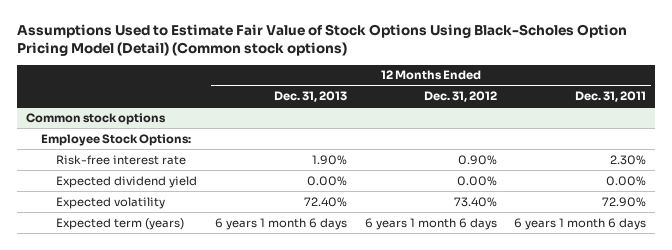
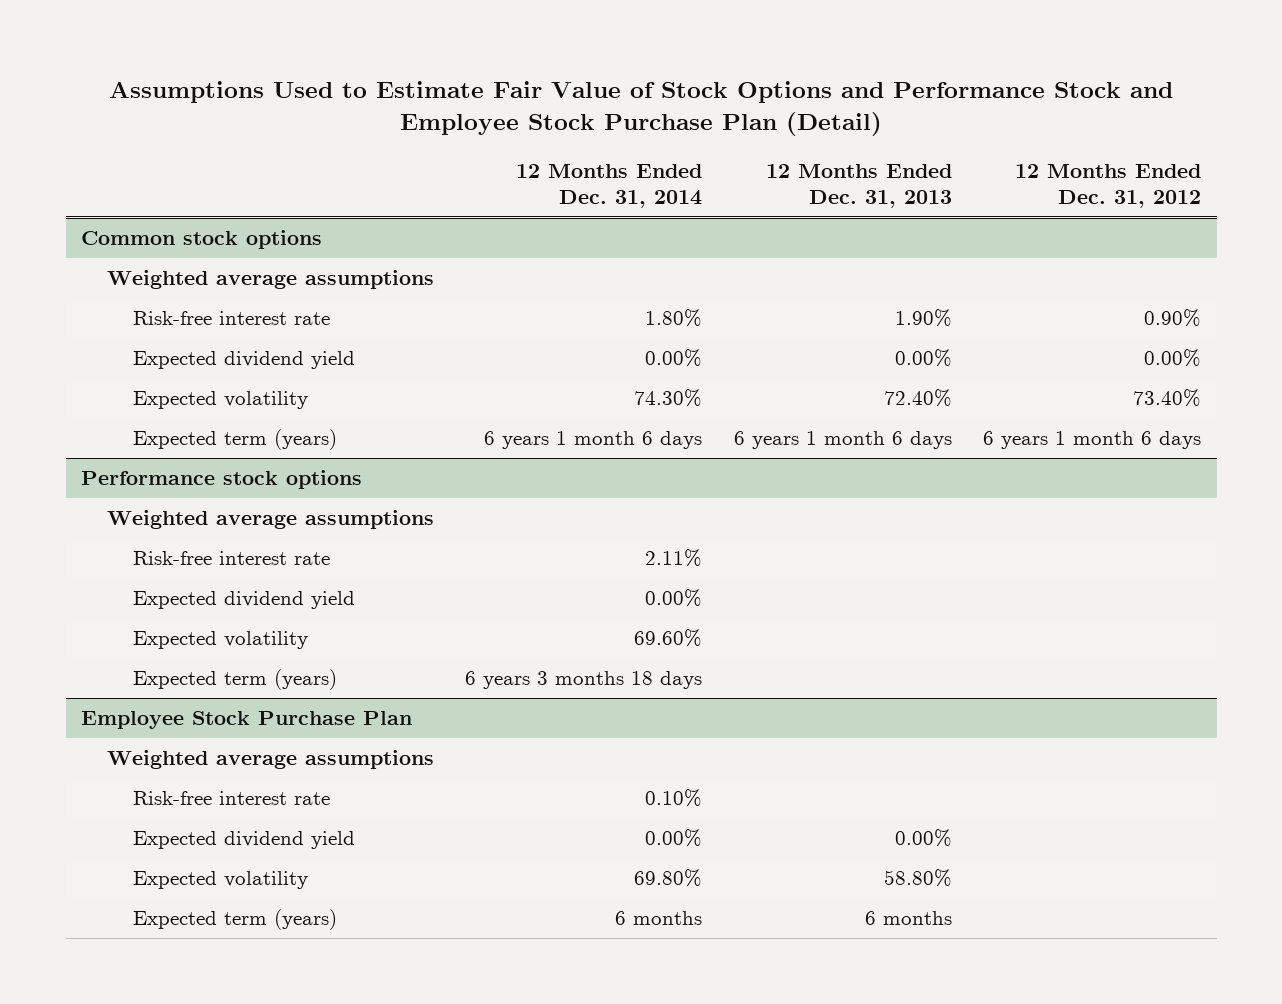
[17,24,628,57] Assumptions Used to Estimate Fair Value of Stock Options Using Black-Scholes Option Pricing Model (Detail) (Common stock options) -> [109,80,1174,137] Assumptions Used to Estimate Fair Value of Stock Options and Performance Stock and Employee Stock Purchase Plan (Detail)
[575,91,647,103] Dec. 31, 2011 -> none
none -> [516,164,703,209] 12 Months Ended Dec. 31, 2014
[41,133,192,146] Employee Stock Options: -> [107,270,435,290] Weighted average assumptions
none -> [81,470,363,490] Performance stock options
none -> [107,510,435,530] Weighted average assumptions
none -> [132,551,330,566] Risk-free interest rate
none -> [132,591,355,610] Expected dividend yield
none -> [132,631,308,650] Expected volatility
none -> [132,669,337,691] Expected term (years)
none -> [81,711,413,730] Employee Stock Purchase Plan
none -> [107,750,435,770] Weighted average assumptions
none -> [132,791,330,806] Risk-free interest rate
none -> [132,831,355,850] Expected dividend yield
none -> [132,871,308,890] Expected volatility
none -> [132,909,337,931] Expected term (years)

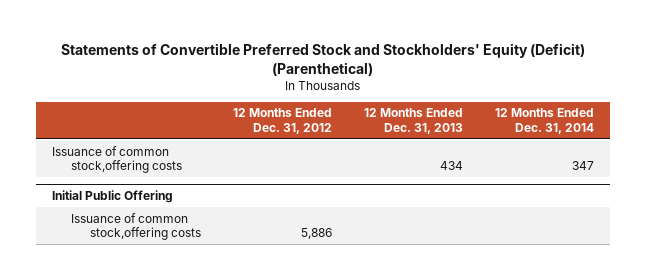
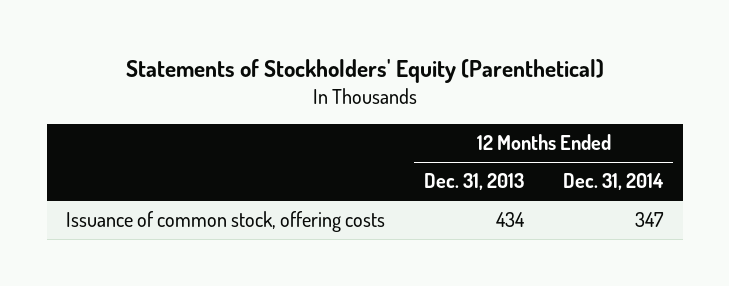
[60,43,585,76] Statements of Convertible Preferred Stock and Stockholders' Equity (Deficit) (Parenthetical) -> [125,59,604,84] Statements of Stockholders' Equity (Parenthetical)
[232,108,332,134] 12 Months Ended Dec. 31, 2012 -> none
[52,189,174,203] Initial Public Offering -> none
[71,212,201,240] Issuance of common stock,offering costs -> none
[52,145,183,173] Issuance of common stock,offering costs -> [66,211,386,233] Issuance of common stock, offering costs

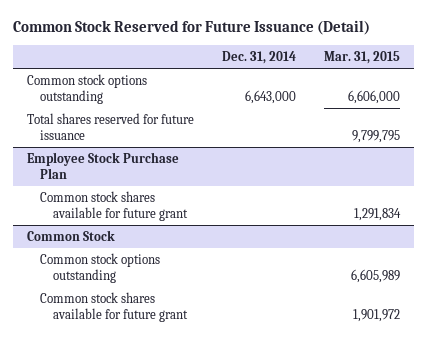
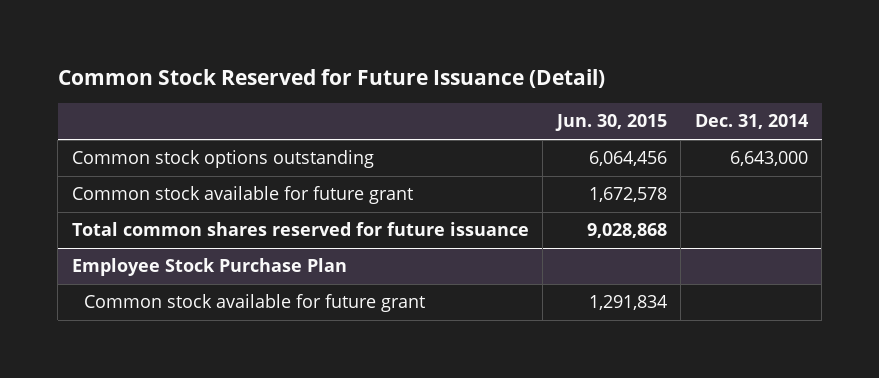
[324,50,401,64] Mar. 31, 2015 -> none
none -> [554,114,667,132] Jun. 30, 2015
none -> [71,186,413,205] Common stock available for future grant
[27,112,195,140] Total shares reserved for future issuance -> [71,222,529,237] Total common shares reserved for future issuance
[27,229,116,241] Common Stock -> none
[39,252,160,283] Common stock options outstanding -> none
[39,291,188,322] Common stock shares available for future grant -> none
[39,190,188,221] Common stock shares available for future grant -> [84,294,426,313] Common stock available for future grant

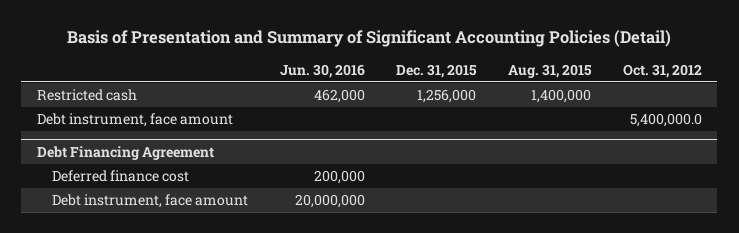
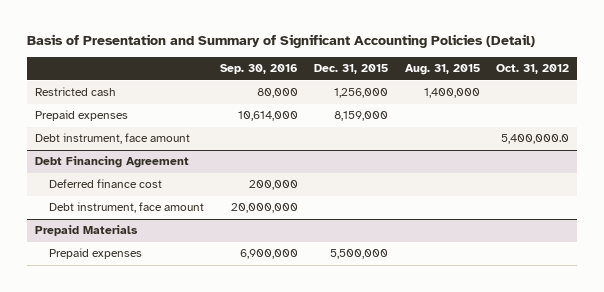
[279,63,365,78] Jun. 30, 2016 -> none
none -> [220,64,299,75] Sep. 30, 2016
none -> [34,110,128,122] Prepaid expenses
none -> [34,225,138,237] Prepaid Materials
none -> [48,248,142,260] Prepaid expenses

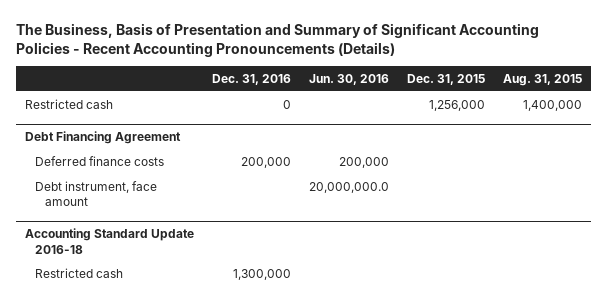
[26,33,535,48] Basis of Presentation and Summary of Significant Accounting Policies (Detail) -> [15,22,539,57] The Business, Basis of Presentation and Summary of Significant Accounting Policies - Recent Accounting Pronouncements (Details)
[220,64,299,75] Sep. 30, 2016 -> none
[496,64,570,75] Oct. 31, 2012 -> none
none -> [212,73,292,85] Dec. 31, 2016
none -> [309,73,390,85] Jun. 30, 2016
[34,110,128,122] Prepaid expenses -> none
[34,133,190,145] Debt instrument, face amount -> none
[48,179,162,189] Deferred finance cost -> [34,155,164,166] Deferred finance costs
[34,225,138,237] Prepaid Materials -> none
[48,248,142,260] Prepaid expenses -> none
none -> [25,228,195,254] Accounting Standard Update 2016-18
none -> [34,267,123,278] Restricted cash

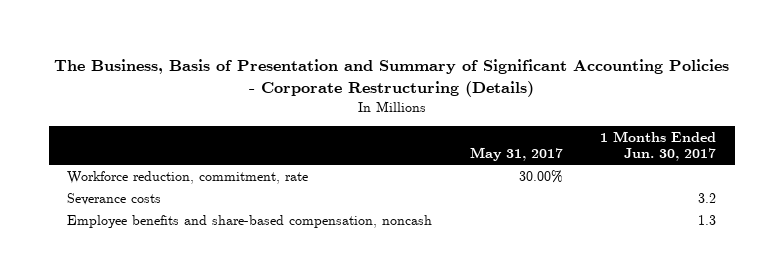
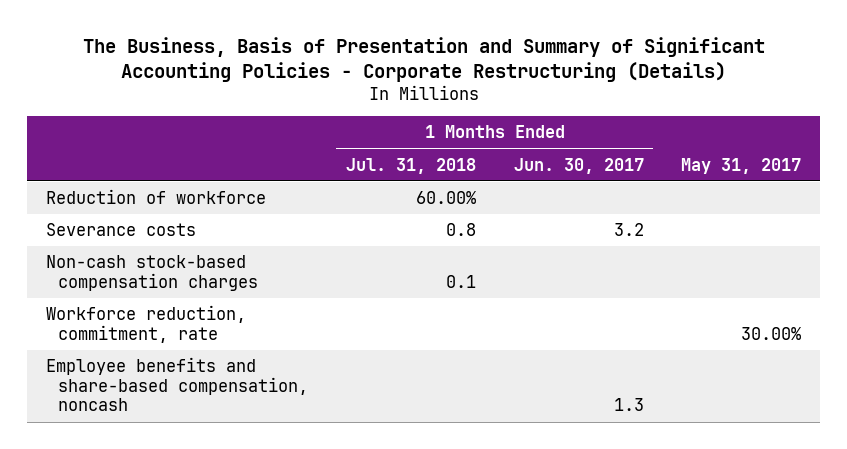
none -> [345,157,476,174] Jul. 31, 2018
none -> [46,189,267,205] Reduction of workforce
none -> [46,255,258,291] Non-cash stock-based compensation charges
[67,170,309,184] Workforce reduction, commitment, rate -> [46,305,247,343] Workforce reduction, commitment, rate

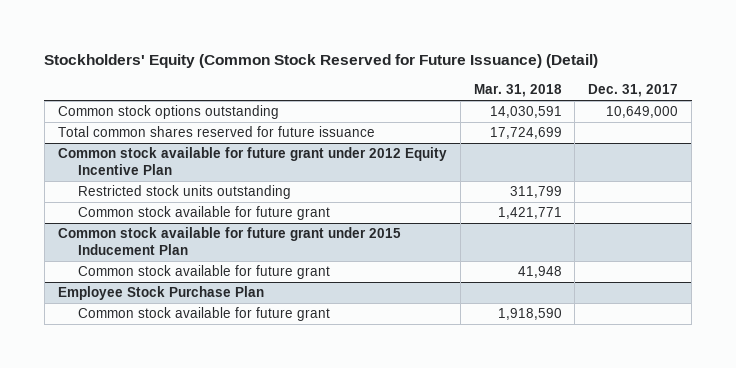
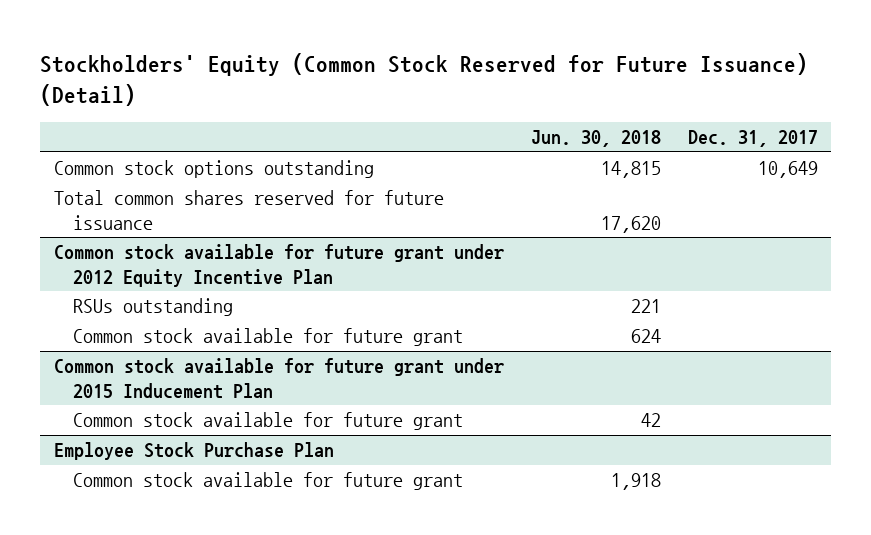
[473,84,562,98] Mar. 31, 2018 -> none
none -> [530,130,661,148] Jun. 30, 2018
[606,106,679,119] 10,649,000 -> [757,161,818,179] 10,649
[78,185,292,200] Restricted stock units outstanding -> [73,298,234,317] RSUs outstanding

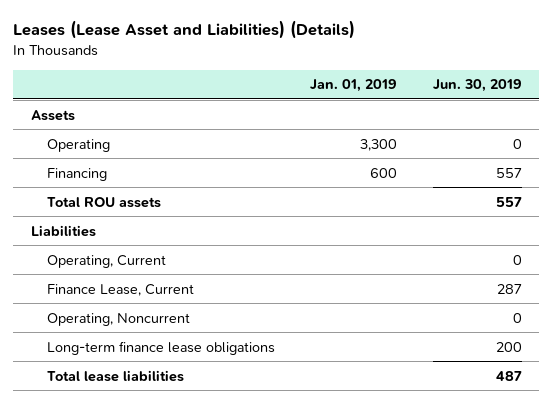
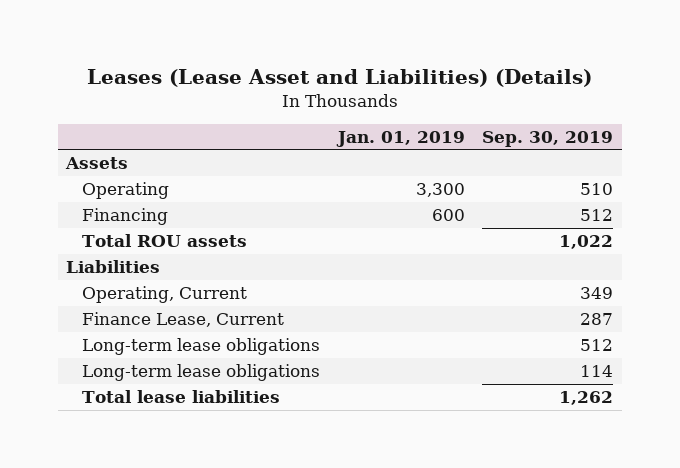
[432,79,522,93] Jun. 30, 2019 -> none
none -> [482,130,614,147] Sep. 30, 2019
[46,312,190,326] Operating, Noncurrent -> [82,337,321,355] Long-term lease obligations
[46,340,275,355] Long-term finance lease obligations -> [82,363,321,381] Long-term lease obligations

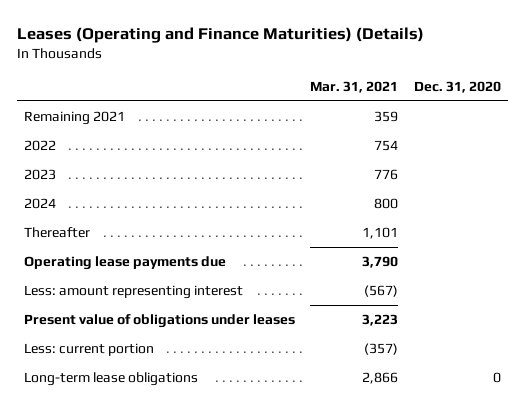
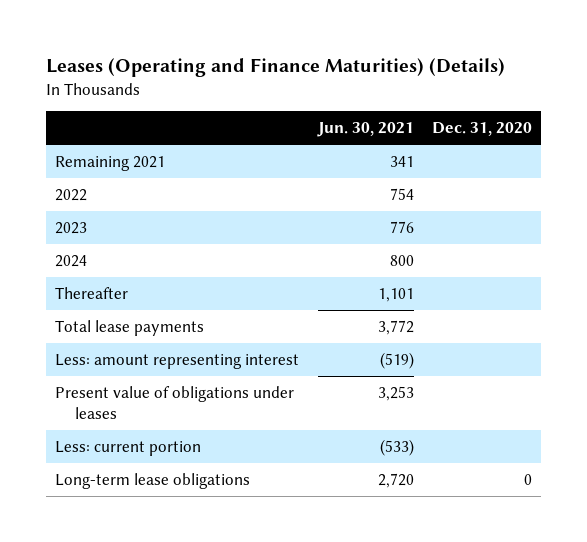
[310,80,399,93] Mar. 31, 2021 -> none
none -> [316,122,414,138] Jun. 30, 2021
[24,255,227,270] Operating lease payments due -> [55,319,205,336] Total lease payments

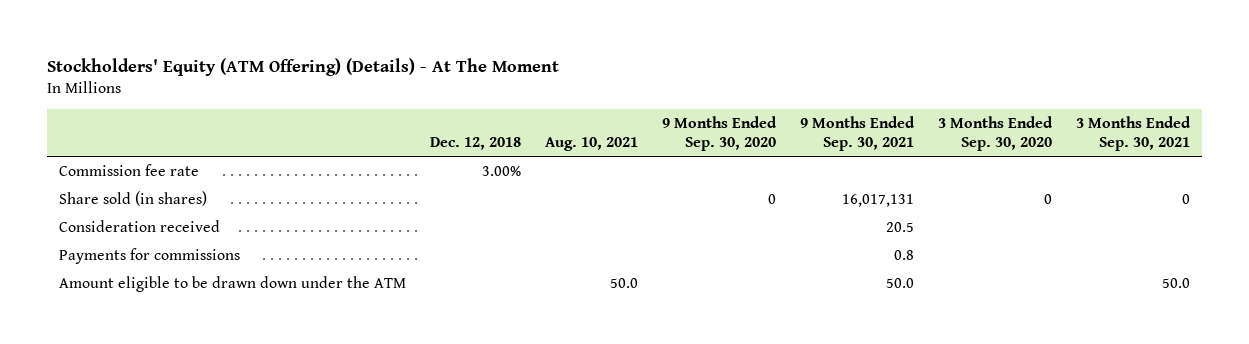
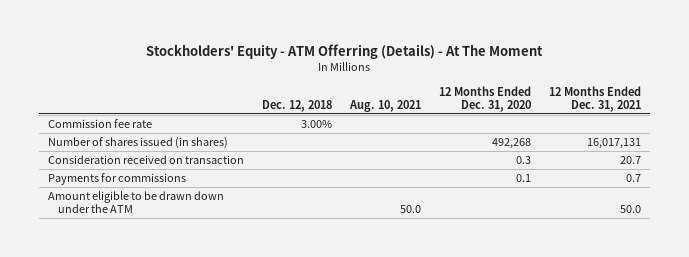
[47,57,560,76] Stockholders' Equity (ATM Offering) (Details) - At The Moment -> [146,44,544,60] Stockholders' Equity - ATM Offerring (Details) - At The Moment
[661,115,777,152] 9 Months Ended Sep. 30, 2020 -> none
[799,115,915,152] 9 Months Ended Sep. 30, 2021 -> none
[937,115,1053,152] 3 Months Ended Sep. 30, 2020 -> none
[1075,115,1191,152] 3 Months Ended Sep. 30, 2021 -> none
none -> [439,85,532,112] 12 Months Ended Dec. 31, 2020
none -> [549,85,642,112] 12 Months Ended Dec. 31, 2021
[59,190,208,206] Share sold (in shares) -> [47,137,228,150] Number of shares issued (in shares)
[59,219,221,232] Consideration received -> [47,155,244,165] Consideration received on transaction

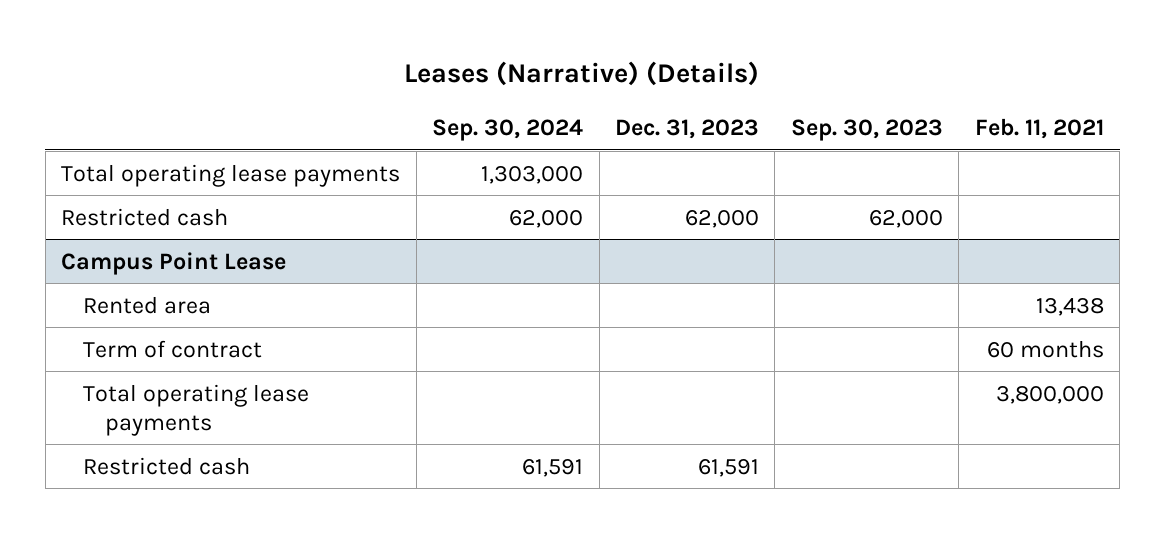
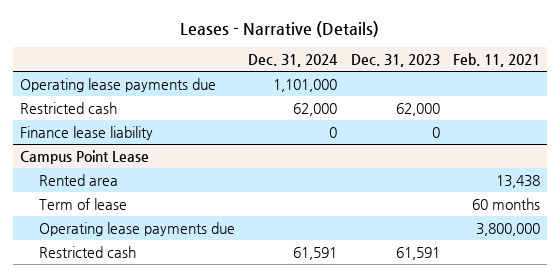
[404,60,760,86] Leases (Narrative) (Details) -> [180,20,380,37] Leases - Narrative (Details)
[432,119,584,142] Sep. 30, 2024 -> none
[790,119,943,142] Sep. 30, 2023 -> none
none -> [248,53,339,67] Dec. 31, 2024
[61,163,401,187] Total operating lease payments -> [19,77,216,92] Operating lease payments due
none -> [19,125,153,140] Finance lease liability
[83,339,263,358] Term of contract -> [38,197,127,210] Term of lease
[83,383,310,436] Total operating lease payments -> [38,221,235,236] Operating lease payments due

